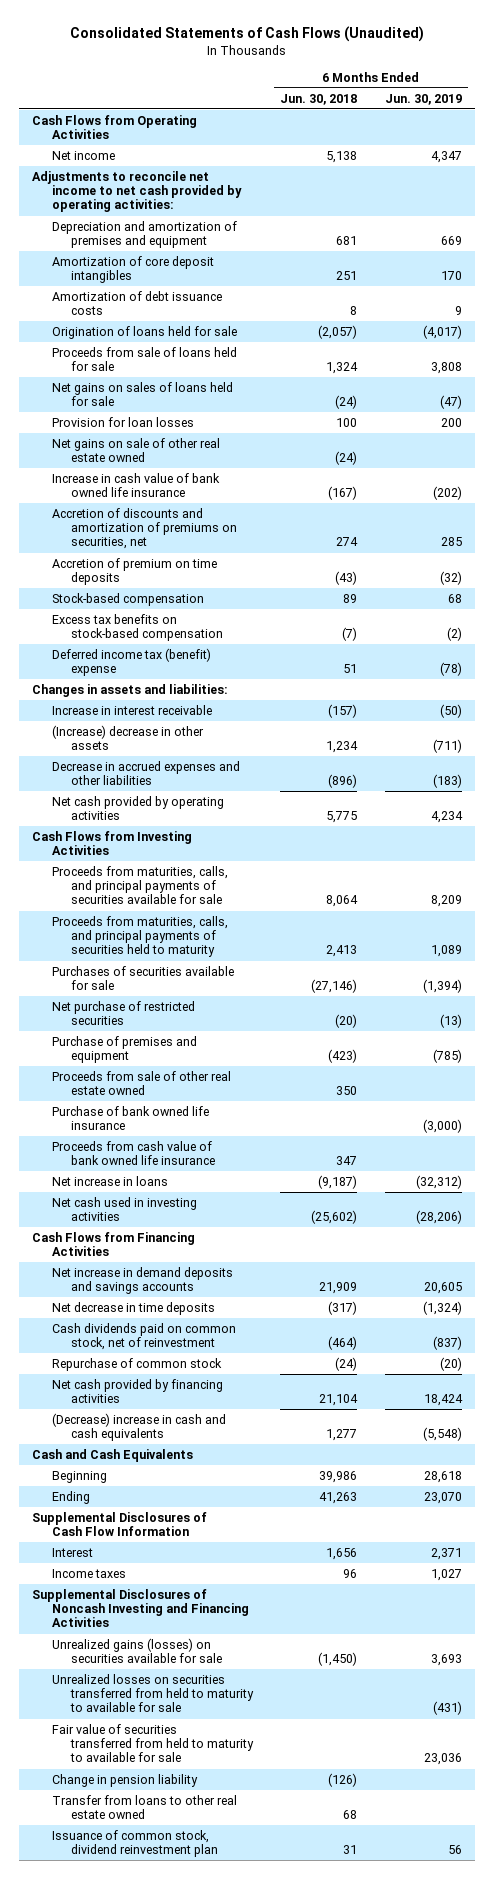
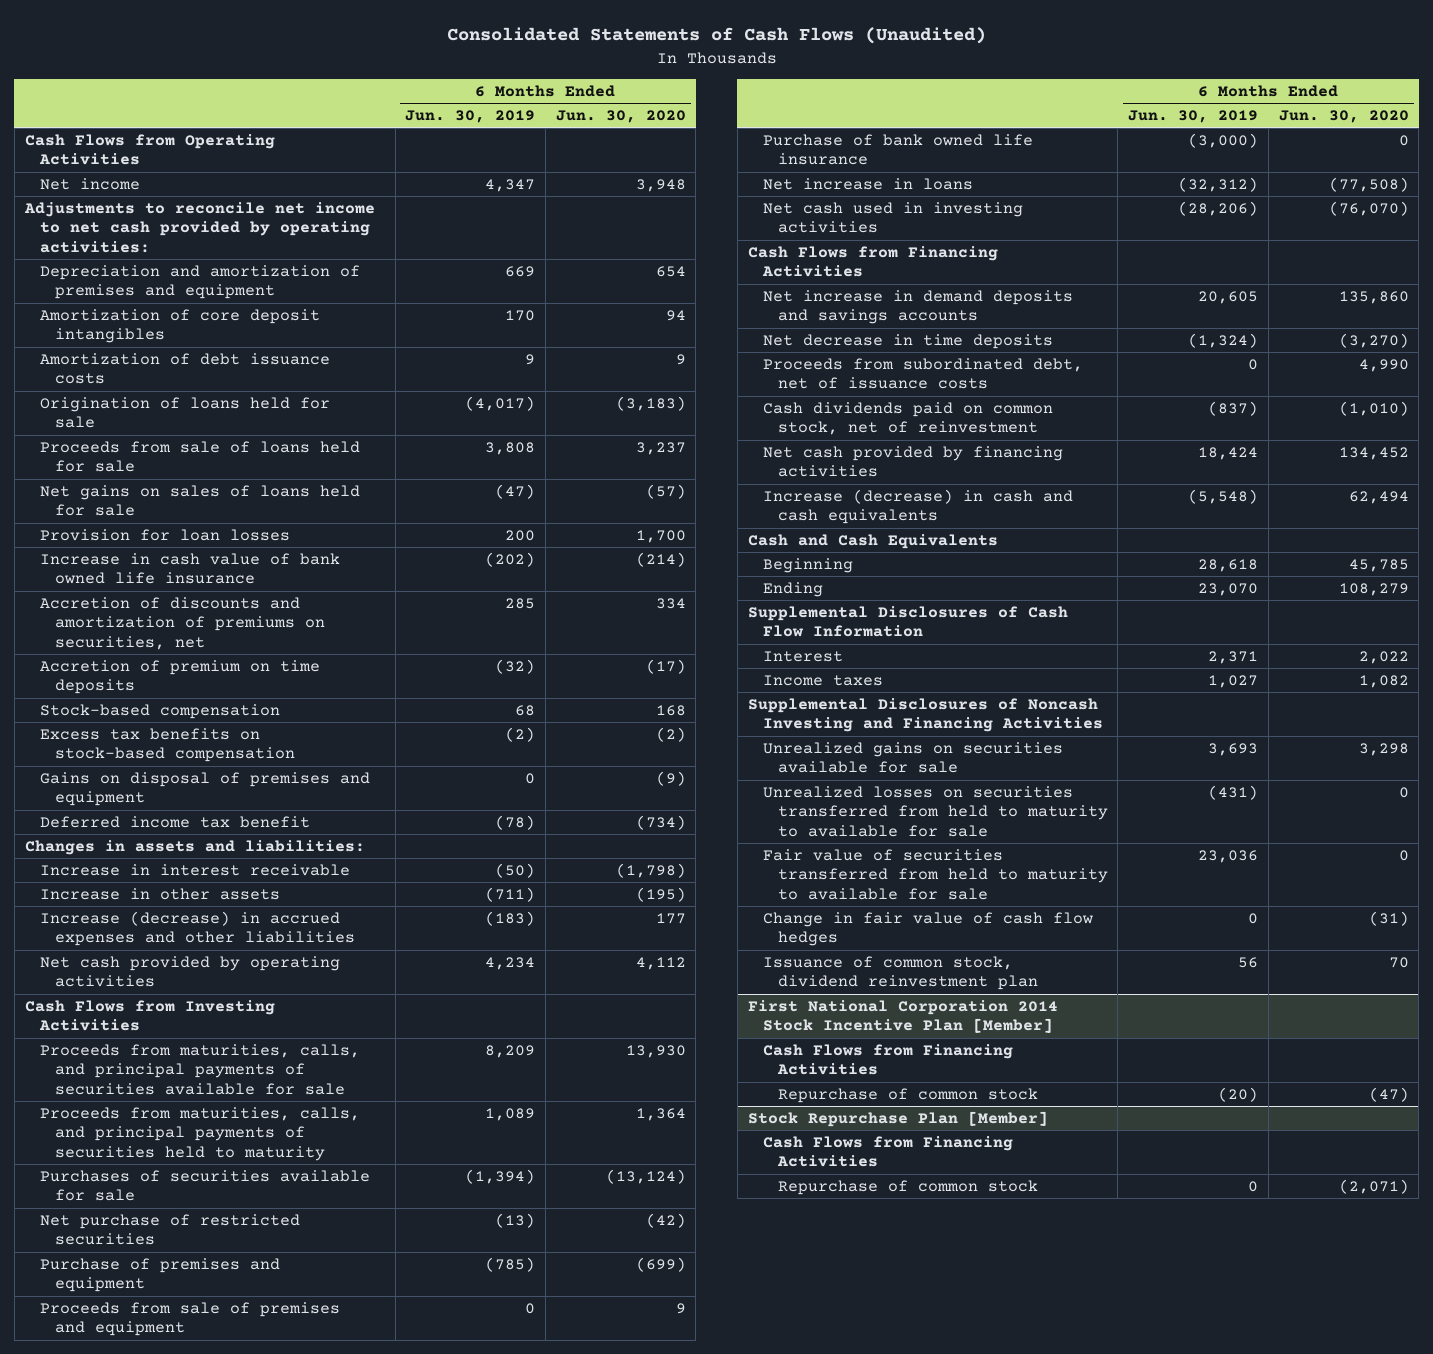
[280,93,358,105] Jun. 30, 2018 -> none
none -> [555,110,686,124] Jun. 30, 2020
[51,437,220,463] Net gains on sale of other real estate owned -> none
none -> [39,771,370,807] Gains on disposal of premises and equipment
[51,647,211,677] Deferred income tax (benefit) expense -> [39,815,310,828] Deferred income tax benefit
[51,724,204,751] (Increase) decrease in other assets -> [39,887,280,900] Increase in other assets
[51,760,240,786] Decrease in accrued expenses and other liabilities -> [39,910,355,947] Increase (decrease) in accrued expenses and other liabilities
[51,1070,231,1096] Proceeds from sale of other real estate owned -> none
none -> [39,1301,340,1337] Proceeds from sale of premises and equipment
[51,1140,216,1166] Proceeds from cash value of bank owned life insurance -> none
none -> [762,357,1083,390] Proceeds from subordinated debt, net of issuance costs
[51,1357,222,1371] Repurchase of common stock -> none
[51,1412,226,1442] (Decrease) increase in cash and cash equivalents -> [762,488,1073,525] Increase (decrease) in cash and cash equivalents
[51,1637,223,1664] Unrealized gains (losses) on securities available for sale -> [762,741,1063,774] Unrealized gains on securities available for sale
[51,1773,198,1787] Change in pension liability -> none
[51,1794,237,1820] Transfer from loans to other real estate owned -> none
none -> [762,911,1093,947] Change in fair value of cash flow hedges
none -> [747,999,1058,1034] First National Corporation 2014 Stock Incentive Plan [Member]
none -> [762,1043,1013,1076] Cash Flows from Financing Activities
none -> [777,1087,1038,1103] Repurchase of common stock
none -> [747,1110,1048,1127] Stock Repurchase Plan [Member]
none -> [762,1135,1013,1168] Cash Flows from Financing Activities
none -> [777,1179,1038,1195] Repurchase of common stock

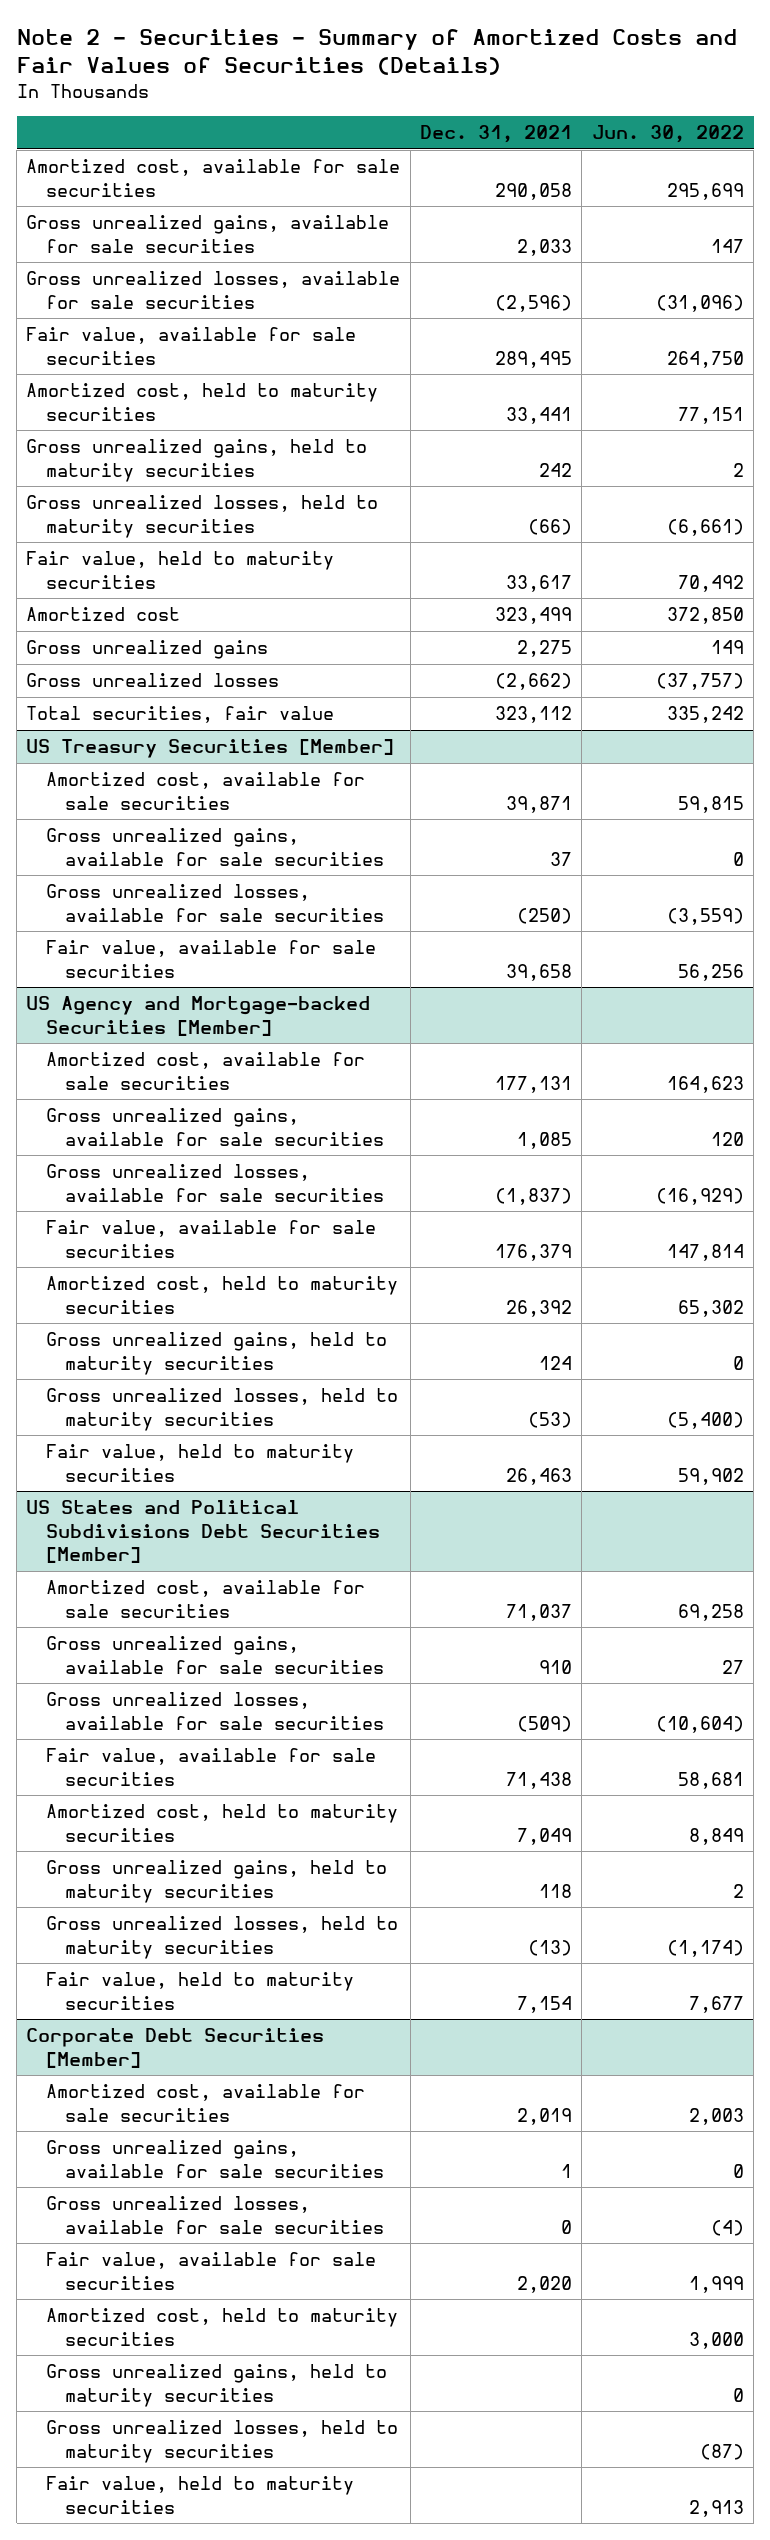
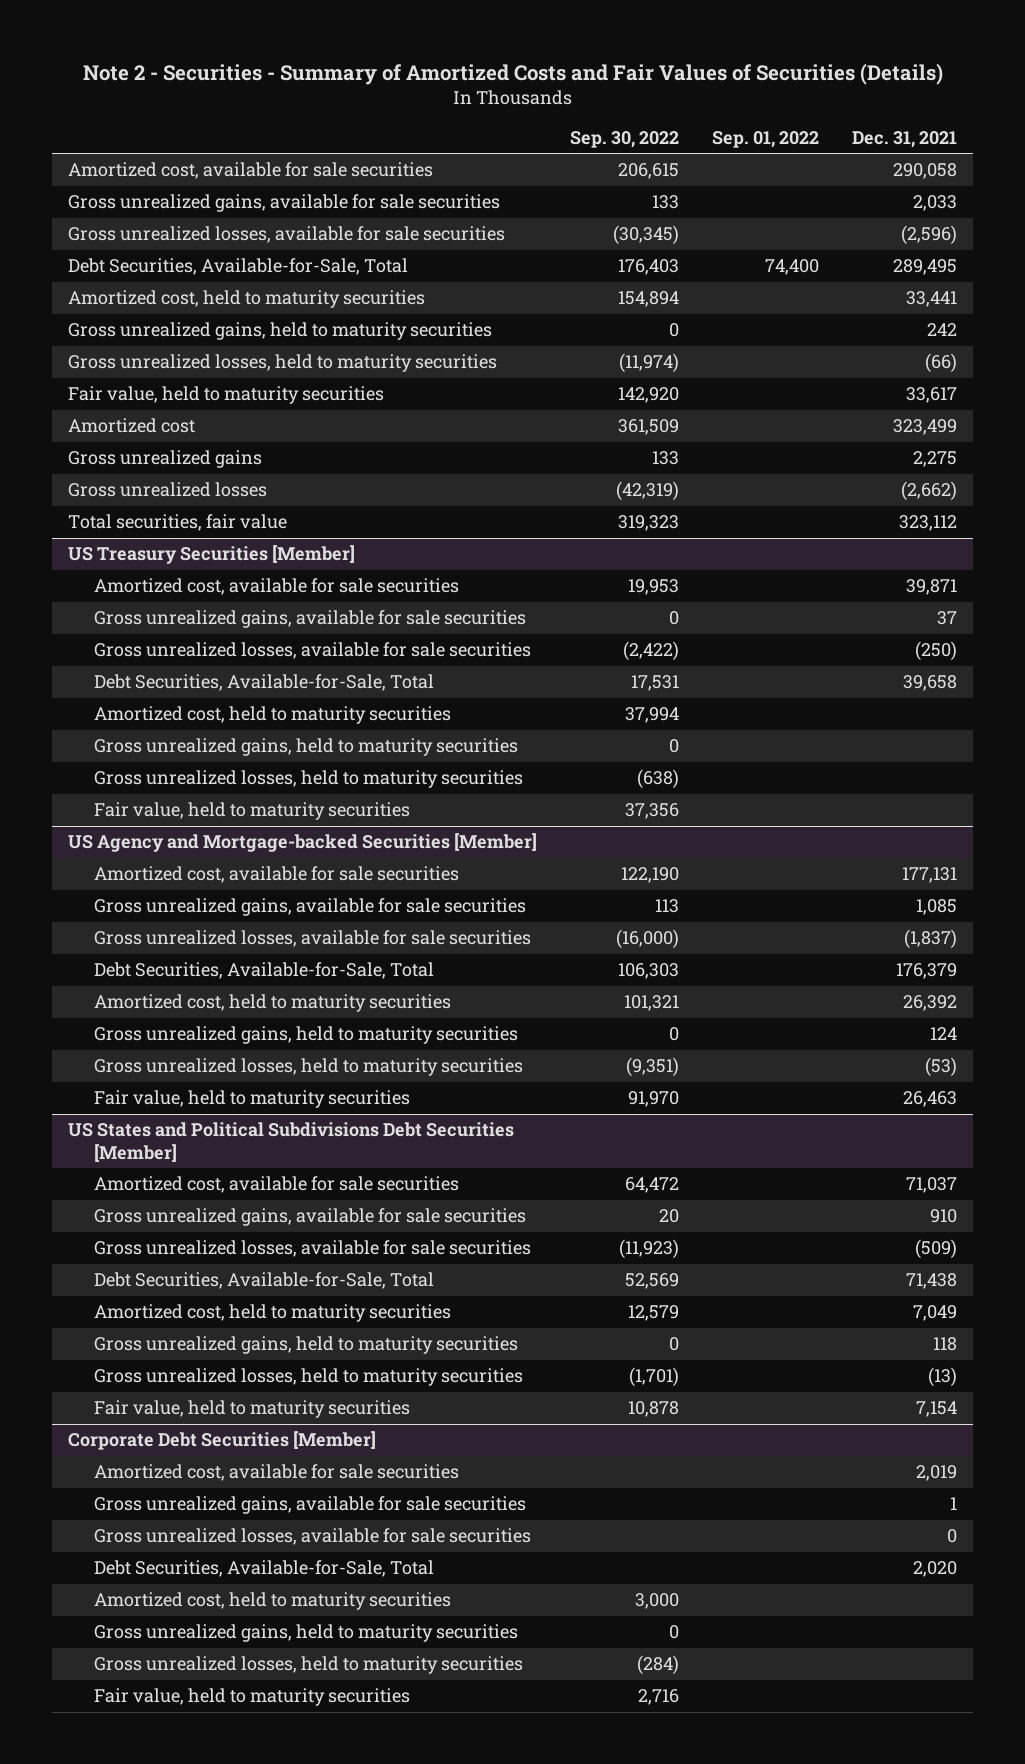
[591,125,744,144] Jun. 30, 2022 -> none
none -> [570,131,680,149] Sep. 30, 2022
none -> [711,131,819,149] Sep. 01, 2022
[26,327,357,365] Fair value, available for sale securities -> [68,258,409,276] Debt Securities, Available-for-Sale, Total
[45,940,376,978] Fair value, available for sale securities -> [93,674,434,692] Debt Securities, Available-for-Sale, Total
none -> [93,706,451,725] Amortized cost, held to maturity securities
none -> [93,738,518,757] Gross unrealized gains, held to maturity securities
none -> [93,770,523,789] Gross unrealized losses, held to maturity securities
none -> [93,802,410,821] Fair value, held to maturity securities
[45,1220,376,1258] Fair value, available for sale securities -> [93,962,434,980] Debt Securities, Available-for-Sale, Total
[45,1748,376,1786] Fair value, available for sale securities -> [93,1272,434,1290] Debt Securities, Available-for-Sale, Total
[45,2252,376,2290] Fair value, available for sale securities -> [93,1560,434,1578] Debt Securities, Available-for-Sale, Total

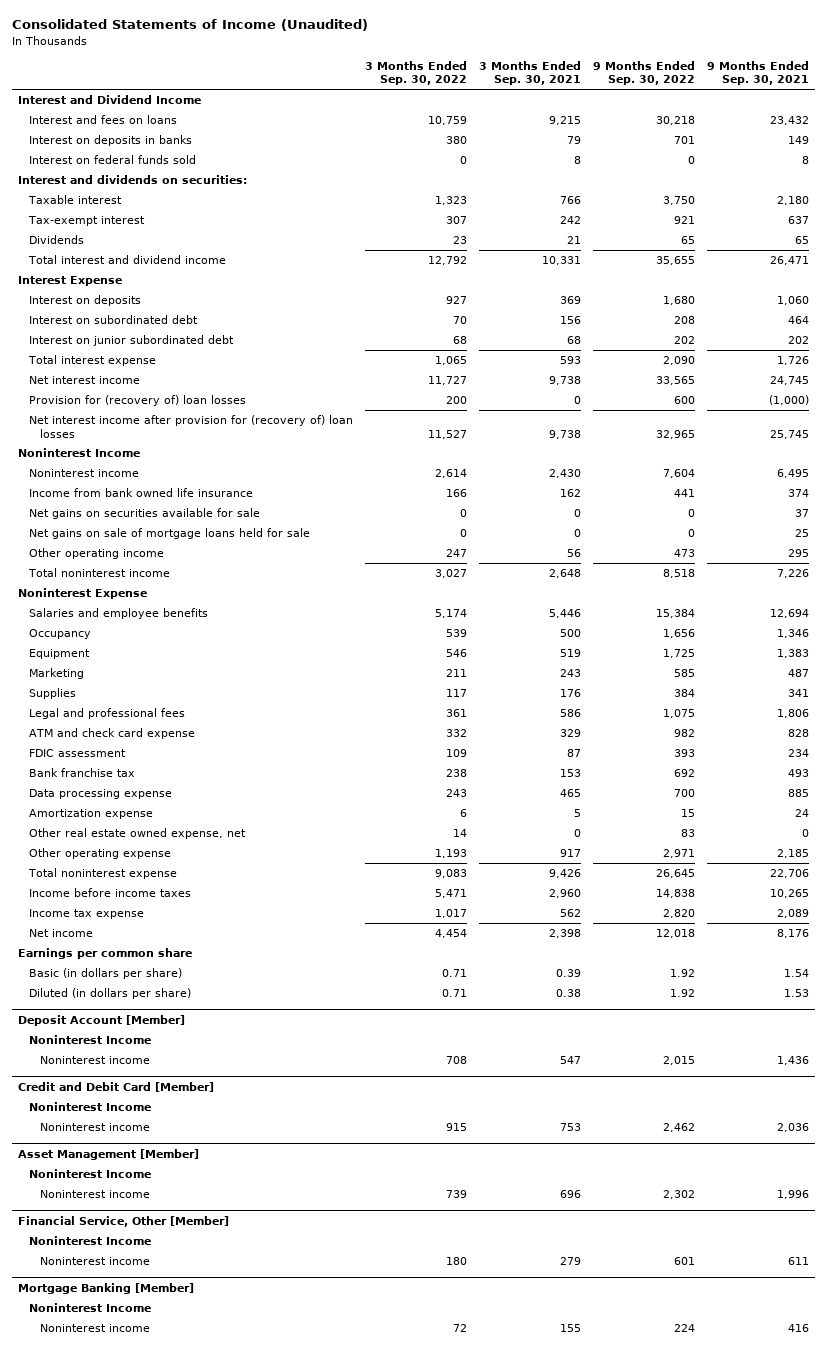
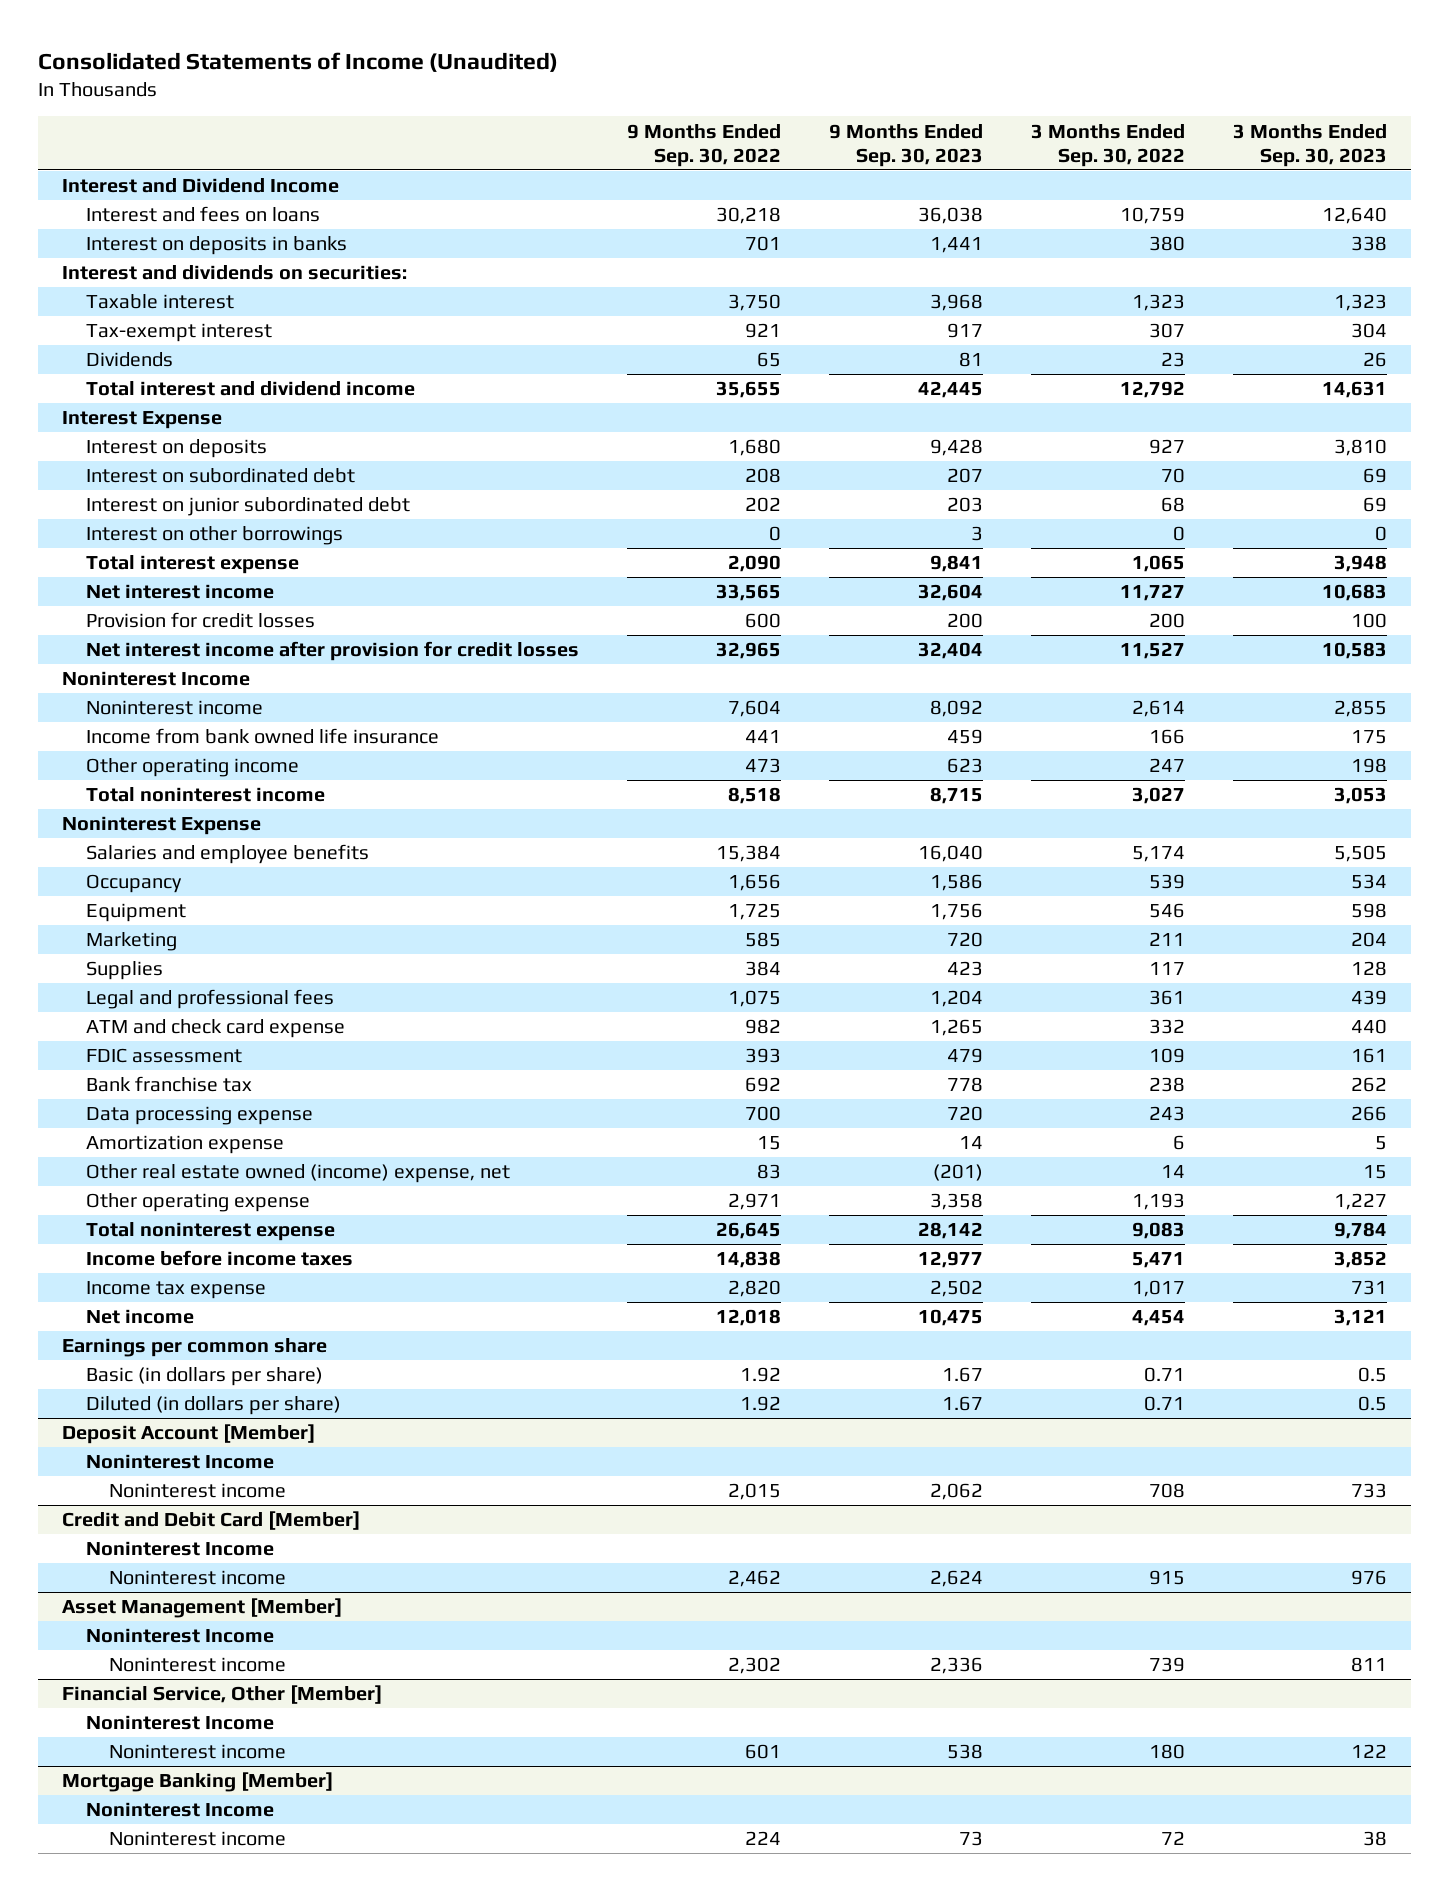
[478,60,581,86] 3 Months Ended Sep. 30, 2021 -> none
[706,60,809,86] 9 Months Ended Sep. 30, 2021 -> none
none -> [828,123,983,167] 9 Months Ended Sep. 30, 2023
none -> [1232,123,1387,167] 3 Months Ended Sep. 30, 2023
[28,154,196,164] Interest on federal funds sold -> none
none -> [85,526,343,546] Interest on other borrowings
[28,394,246,406] Provision for (recovery of) loan losses -> [85,612,315,629] Provision for credit losses
[28,414,353,438] Net interest income after provision for (recovery of) loan losses -> [85,641,579,662] Net interest income after provision for credit losses
[28,507,260,519] Net gains on securities available for sale -> none
[28,527,310,539] Net gains on sale of mortgage loans held for sale -> none
[28,827,246,839] Other real estate owned expense, net -> [85,1164,510,1184] Other real estate owned (income) expense, net

